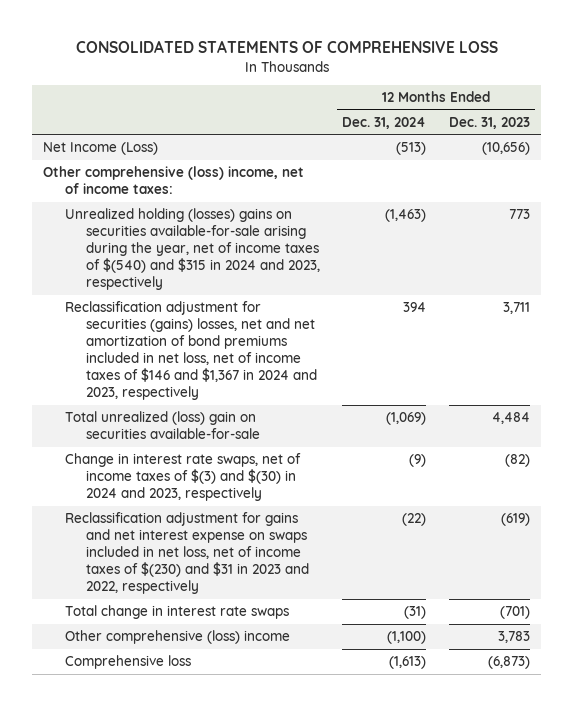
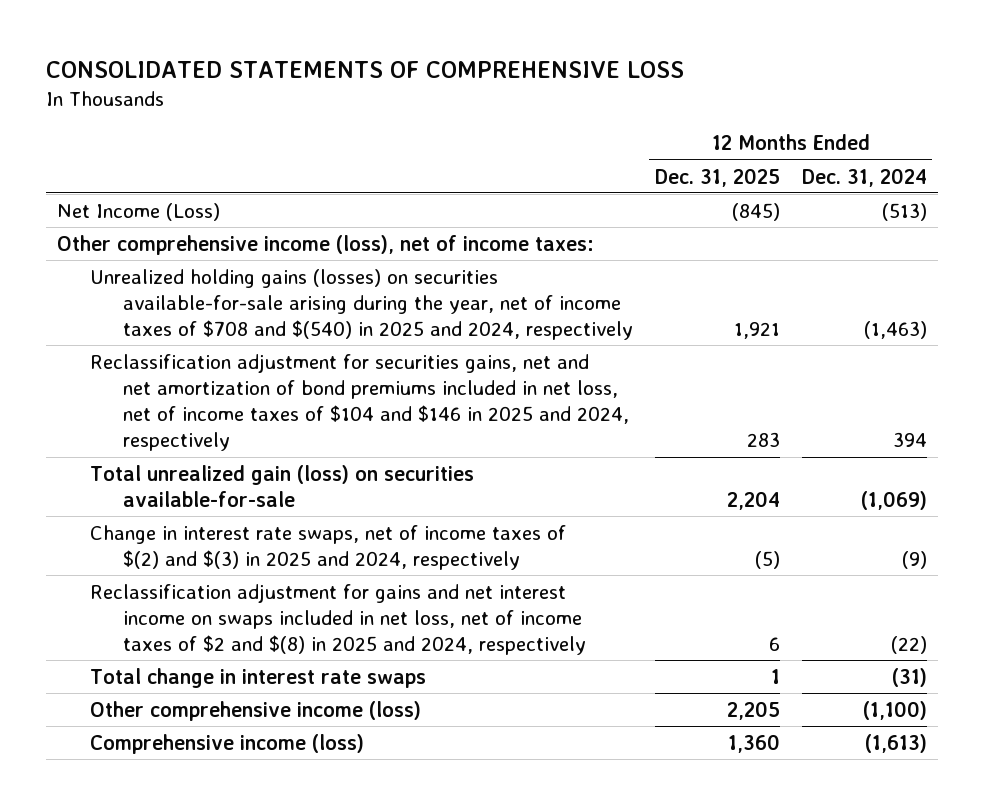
[448,116,530,129] Dec. 31, 2023 -> none
none -> [654,167,780,187] Dec. 31, 2025
[43,166,305,195] Other comprehensive (loss) income, net of income taxes: -> [56,234,594,255] Other comprehensive income (loss), net of income taxes:
[64,208,320,291] Unrealized holding (losses) gains on securities available-for-sale arising during the year, net of income taxes of $(540) and $315 in 2024 and 2023, respectively -> [89,268,633,340] Unrealized holding gains (losses) on securities available-for-sale arising during the year, net of income taxes of $708 and $(540) in 2025 and 2024, respectively
[64,301,317,401] Reclassification adjustment for securities (gains) losses, net and net amortization of bond premiums included in net loss, net of income taxes of $146 and $1,367 in 2024 and 2023, respectively -> [89,353,629,452] Reclassification adjustment for securities gains, net and net amortization of bond premiums included in net loss, net of income taxes of $104 and $146 in 2025 and 2024, respectively
[64,411,260,440] Total unrealized (loss) gain on securities available-for-sale -> [89,464,474,507] Total unrealized gain (loss) on securities available-for-sale
[64,453,301,502] Change in interest rate swaps, net of income taxes of $(3) and $(30) in 2024 and 2023, respectively -> [89,524,566,570] Change in interest rate swaps, net of income taxes of $(2) and $(3) in 2025 and 2024, respectively
[64,512,309,595] Reclassification adjustment for gains and net interest expense on swaps included in net loss, net of income taxes of $(230) and $31 in 2023 and 2022, respectively -> [89,583,586,655] Reclassification adjustment for gains and net interest income on swaps included in net loss, net of income taxes of $2 and $(8) in 2025 and 2024, respectively
[64,630,290,645] Other comprehensive (loss) income -> [89,700,421,721] Other comprehensive income (loss)
[64,655,191,670] Comprehensive loss -> [89,733,364,754] Comprehensive income (loss)

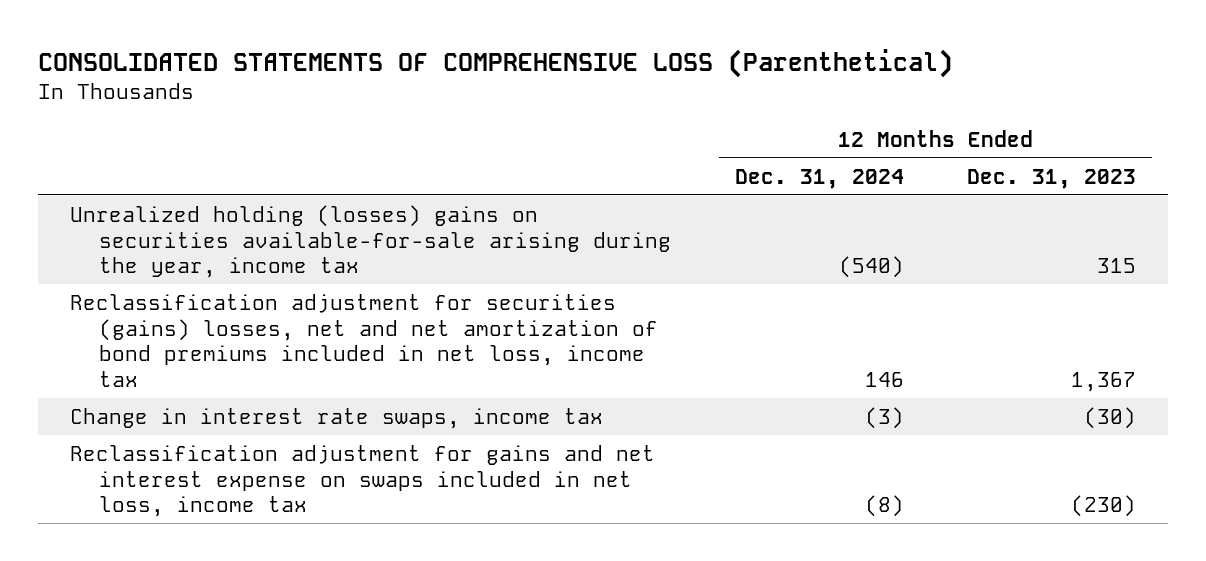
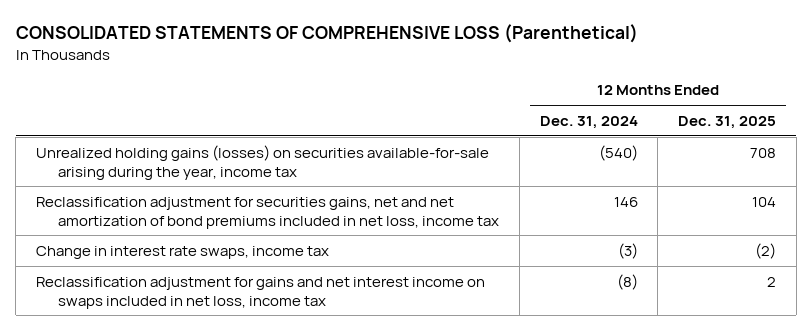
[967,168,1137,189] Dec. 31, 2023 -> none
none -> [678,116,777,130] Dec. 31, 2025
[69,204,672,279] Unrealized holding (losses) gains on securities available-for-sale arising during the year, income tax -> [36,144,490,180] Unrealized holding gains (losses) on securities available-for-sale arising during the year, income tax
[69,293,659,387] Reclassification adjustment for securities (gains) losses, net and net amortization of bond premiums included in net loss, income tax -> [36,196,500,229] Reclassification adjustment for securities gains, net and net amortization of bond premiums included in net loss, income tax
[69,444,655,518] Reclassification adjustment for gains and net interest expense on swaps included in net loss, income tax -> [36,276,486,309] Reclassification adjustment for gains and net interest income on swaps included in net loss, income tax

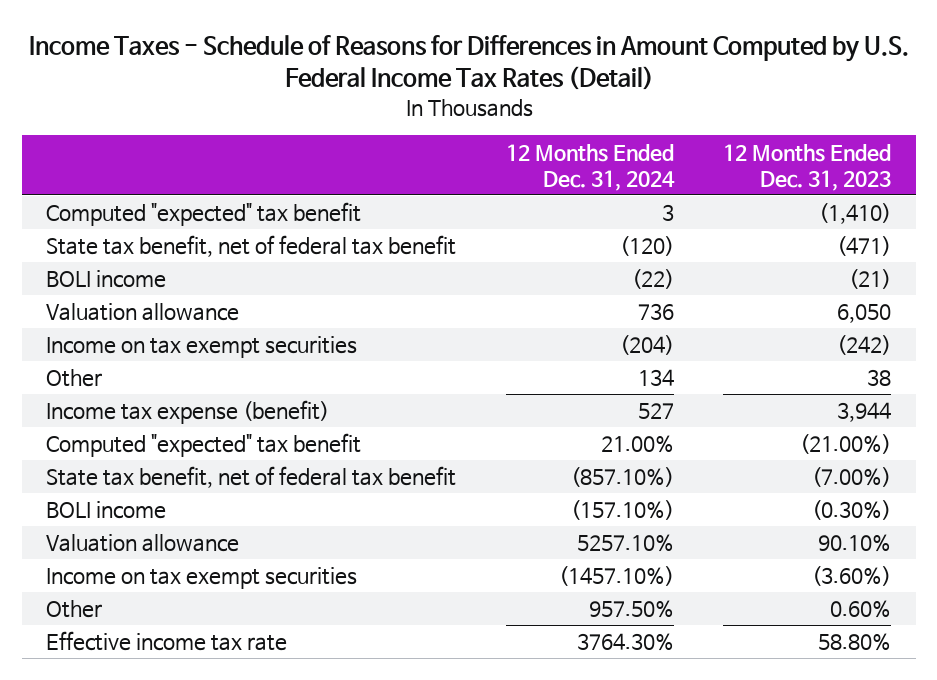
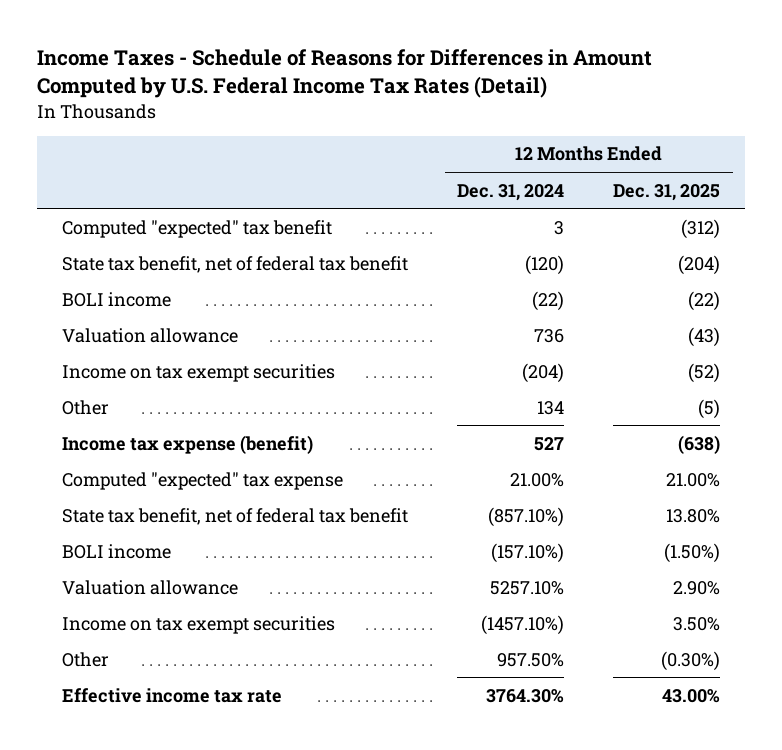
[722,143,891,191] 12 Months Ended Dec. 31, 2023 -> none
none -> [613,183,721,201] Dec. 31, 2025
[46,433,362,458] Computed "expected" tax benefit -> [62,471,344,490] Computed "expected" tax expense

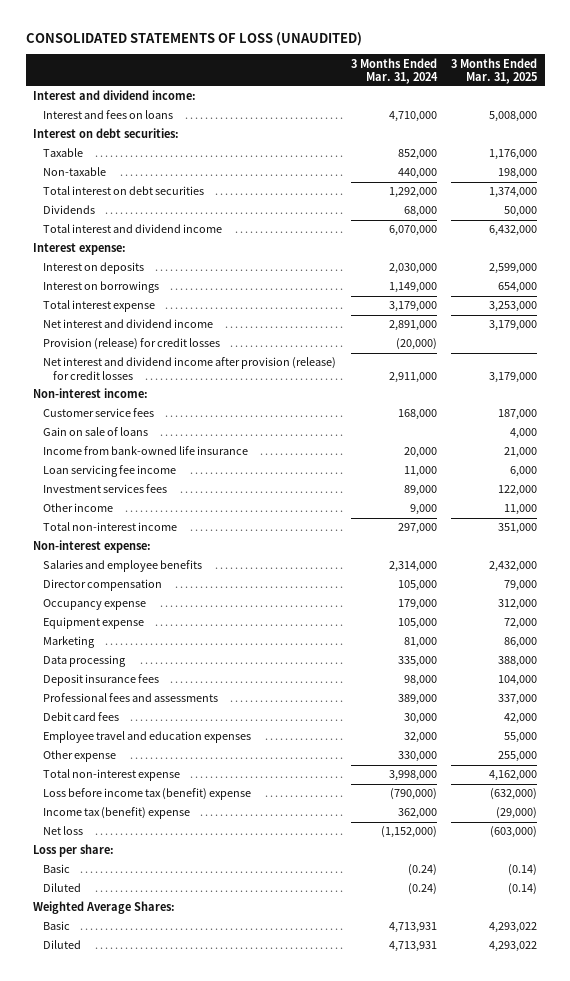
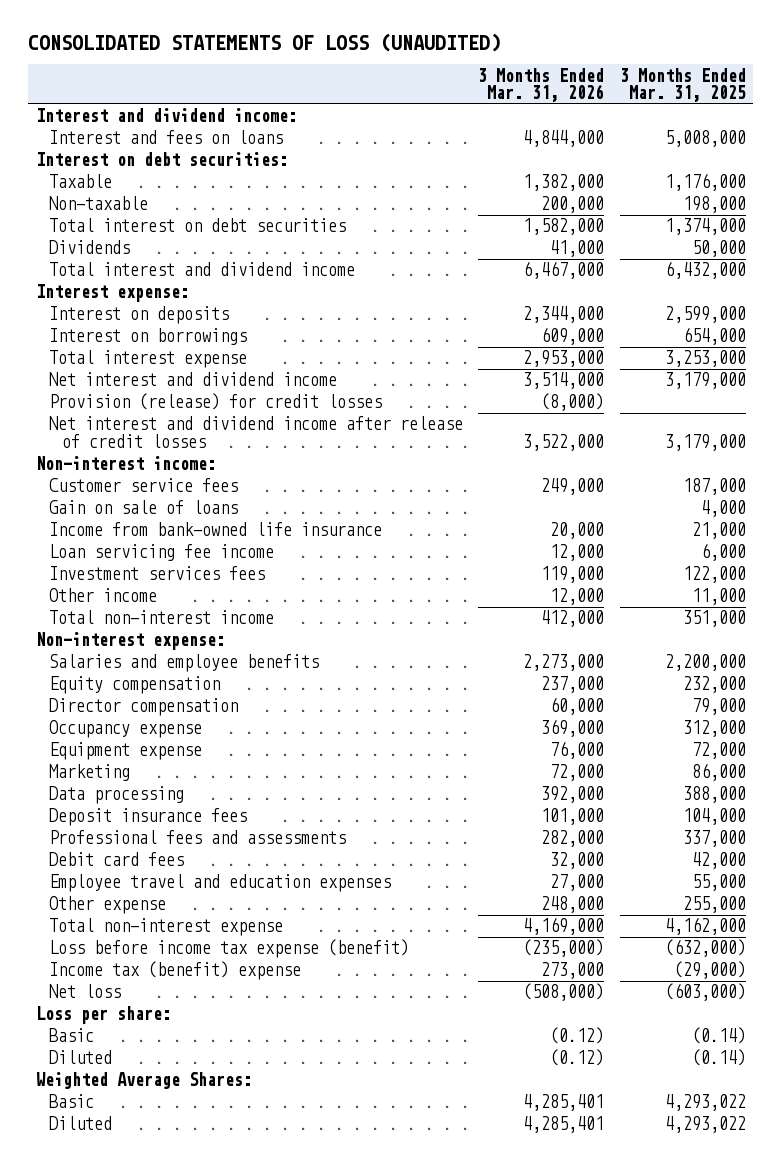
[350,57,438,84] 3 Months Ended Mar. 31, 2024 -> none
none -> [478,67,605,103] 3 Months Ended Mar. 31, 2026
[43,357,337,380] Net interest and dividend income after provision (release) for credit losses -> [48,416,463,449] Net interest and dividend income after release of credit losses
[489,561,538,573] 2,432,000 -> [664,654,746,672] 2,200,000
none -> [48,676,220,695] Equity compensation
[43,788,252,801] Loss before income tax (benefit) expense -> [48,939,409,959] Loss before income tax expense (benefit)

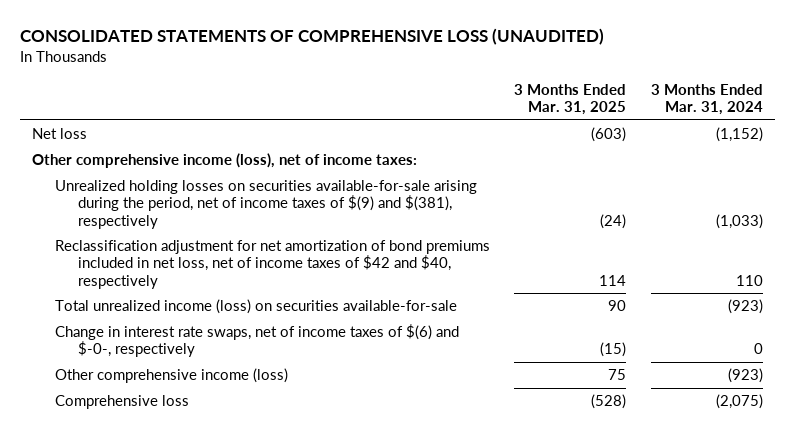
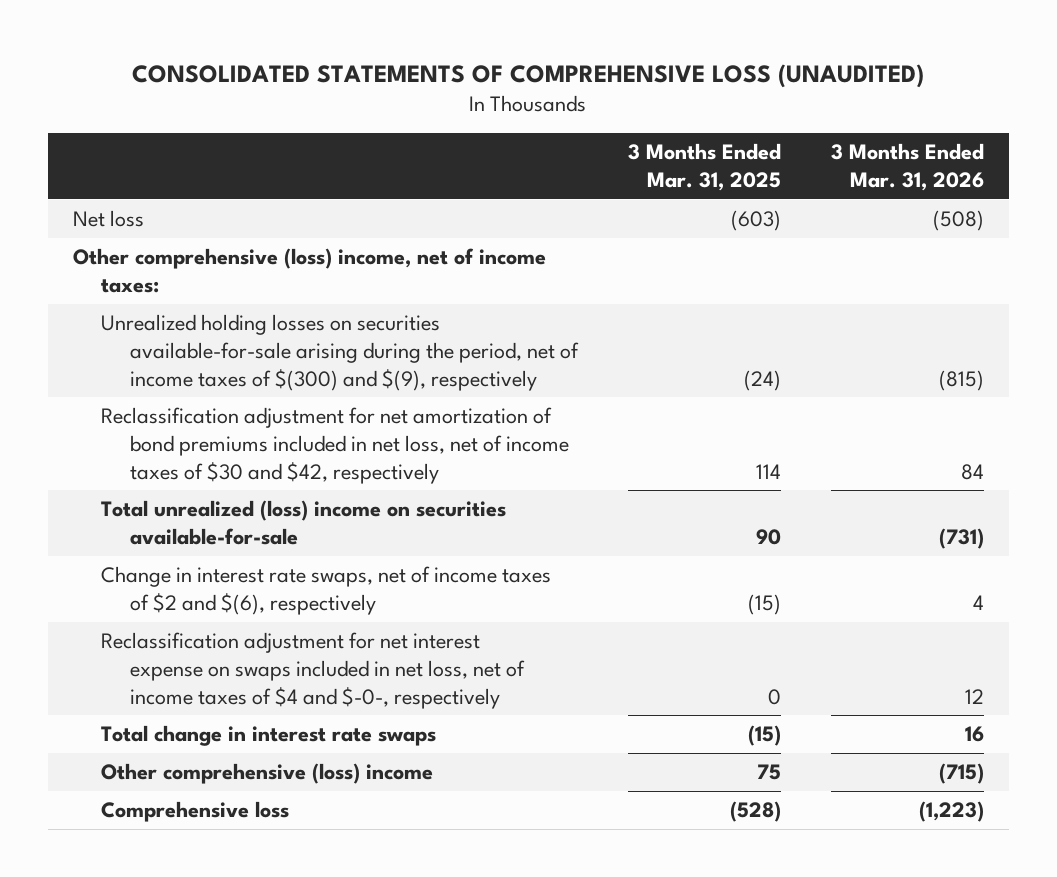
[650,83,763,115] 3 Months Ended Mar. 31, 2024 -> none
none -> [831,143,985,192] 3 Months Ended Mar. 31, 2026
[32,153,418,169] Other comprehensive income (loss), net of income taxes: -> [72,248,546,293] Other comprehensive (loss) income, net of income taxes:
[54,180,477,229] Unrealized holding losses on securities available-for-sale arising during the period, net of income taxes of $(9) and $(381), respectively -> [101,314,580,391] Unrealized holding losses on securities available-for-sale arising during the period, net of income taxes of $(300) and $(9), respectively
[54,240,490,289] Reclassification adjustment for net amortization of bond premiums included in net loss, net of income taxes of $42 and $40, respectively -> [101,407,570,484] Reclassification adjustment for net amortization of bond premiums included in net loss, net of income taxes of $30 and $42, respectively
[54,299,457,315] Total unrealized income (loss) on securities available-for-sale -> [101,500,507,545] Total unrealized (loss) income on securities available-for-sale
[54,324,459,358] Change in interest rate swaps, net of income taxes of $(6) and $-0-, respectively -> [101,566,552,615] Change in interest rate swaps, net of income taxes of $2 and $(6), respectively
none -> [101,632,526,709] Reclassification adjustment for net interest expense on swaps included in net loss, net of income taxes of $4 and $-0-, respectively
none -> [101,725,437,747] Total change in interest rate swaps
[54,368,288,384] Other comprehensive income (loss) -> [101,763,434,785] Other comprehensive (loss) income

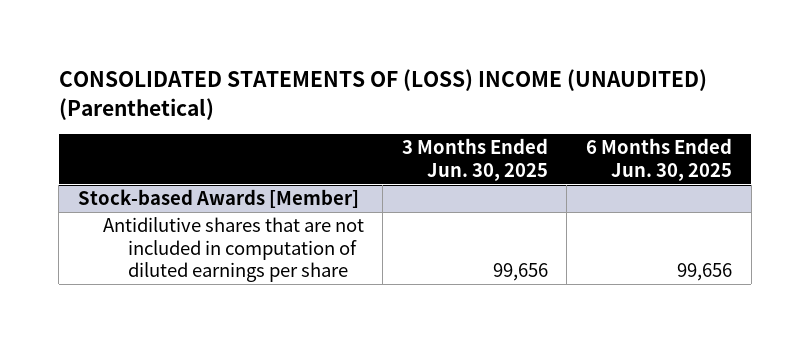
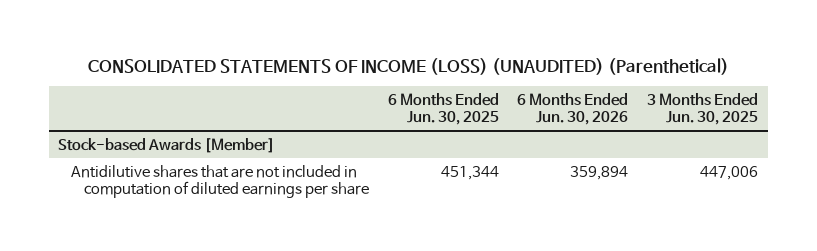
[58,69,707,120] CONSOLIDATED STATEMENTS OF (LOSS) INCOME (UNAUDITED) (Parenthetical) -> [88,57,730,75] CONSOLIDATED STATEMENTS OF INCOME (LOSS) (UNAUDITED) (Parenthetical)
none -> [517,92,629,126] 6 Months Ended Jun. 30, 2026
[492,263,548,282] 99,656 -> [700,165,759,180] 447,006
[677,263,733,282] 99,656 -> [440,165,499,180] 451,344

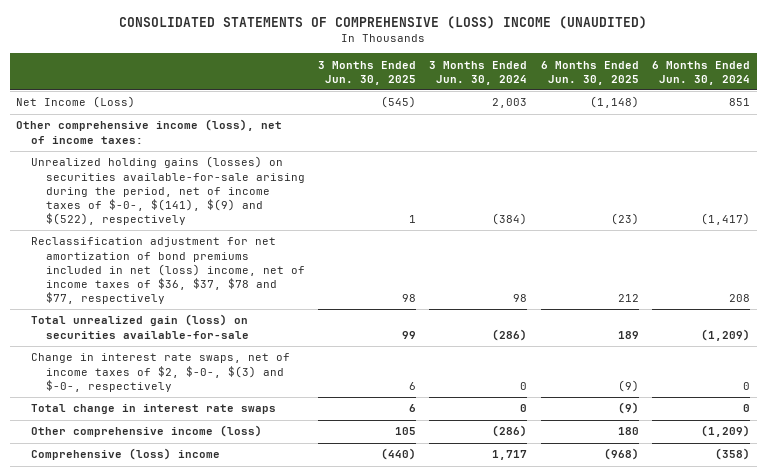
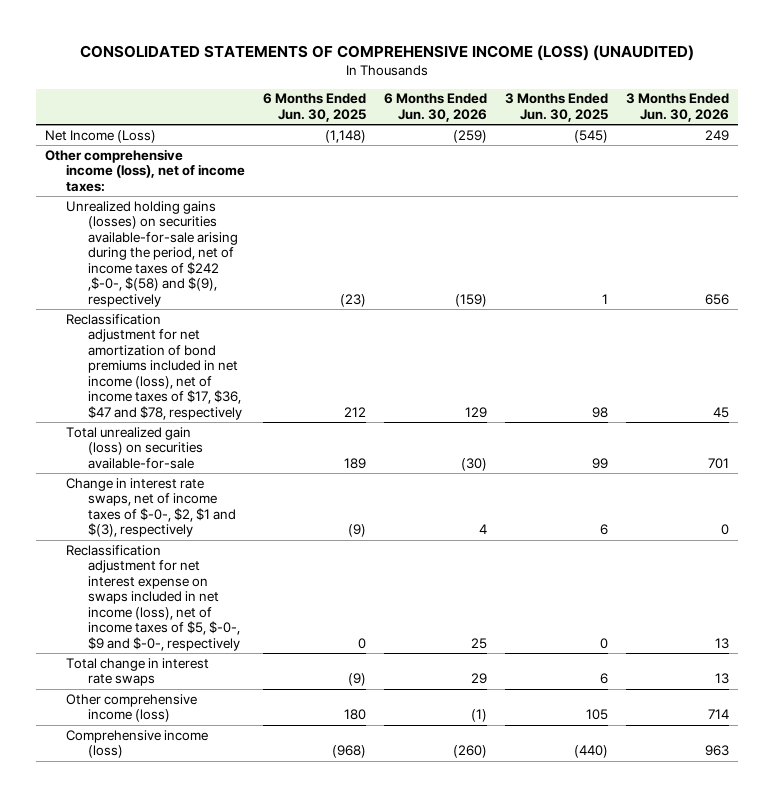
[119,15,648,29] CONSOLIDATED STATEMENTS OF COMPREHENSIVE (LOSS) INCOME (UNAUDITED) -> [80,44,695,61] CONSOLIDATED STATEMENTS OF COMPREHENSIVE INCOME (LOSS) (UNAUDITED)
[429,60,528,85] 3 Months Ended Jun. 30, 2024 -> none
[652,60,751,85] 6 Months Ended Jun. 30, 2024 -> none
none -> [384,93,488,122] 6 Months Ended Jun. 30, 2026
none -> [626,93,730,122] 3 Months Ended Jun. 30, 2026
[30,156,305,225] Unrealized holding gains (losses) on securities available-for-sale arising during the period, net of income taxes of $-0-, $(141), $(9) and $(522), respectively -> [66,200,238,307] Unrealized holding gains (losses) on securities available-for-sale arising during the period, net of income taxes of $242 ,$-0-, $(58) and $(9), respectively
[30,237,305,304] Reclassification adjustment for net amortization of bond premiums included in net (loss) income, net of income taxes of $36, $37, $78 and $77, respectively -> [66,313,242,420] Reclassification adjustment for net amortization of bond premiums included in net income (loss), net of income taxes of $17, $36, $47 and $78, respectively
[30,353,290,392] Change in interest rate swaps, net of income taxes of $2, $-0-, $(3) and $-0-, respectively -> [66,477,236,538] Change in interest rate swaps, net of income taxes of $-0-, $2, $1 and $(3), respectively
none -> [66,544,240,651] Reclassification adjustment for net interest expense on swaps included in net income (loss), net of income taxes of $5, $-0-, $9 and $-0-, respectively
[30,448,220,461] Comprehensive (loss) income -> [66,729,209,759] Comprehensive income (loss)

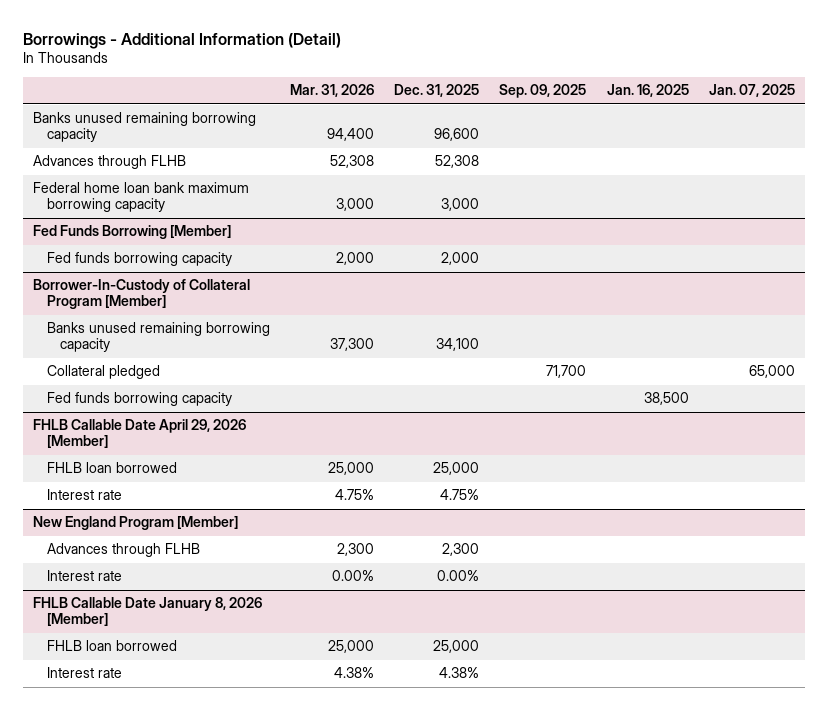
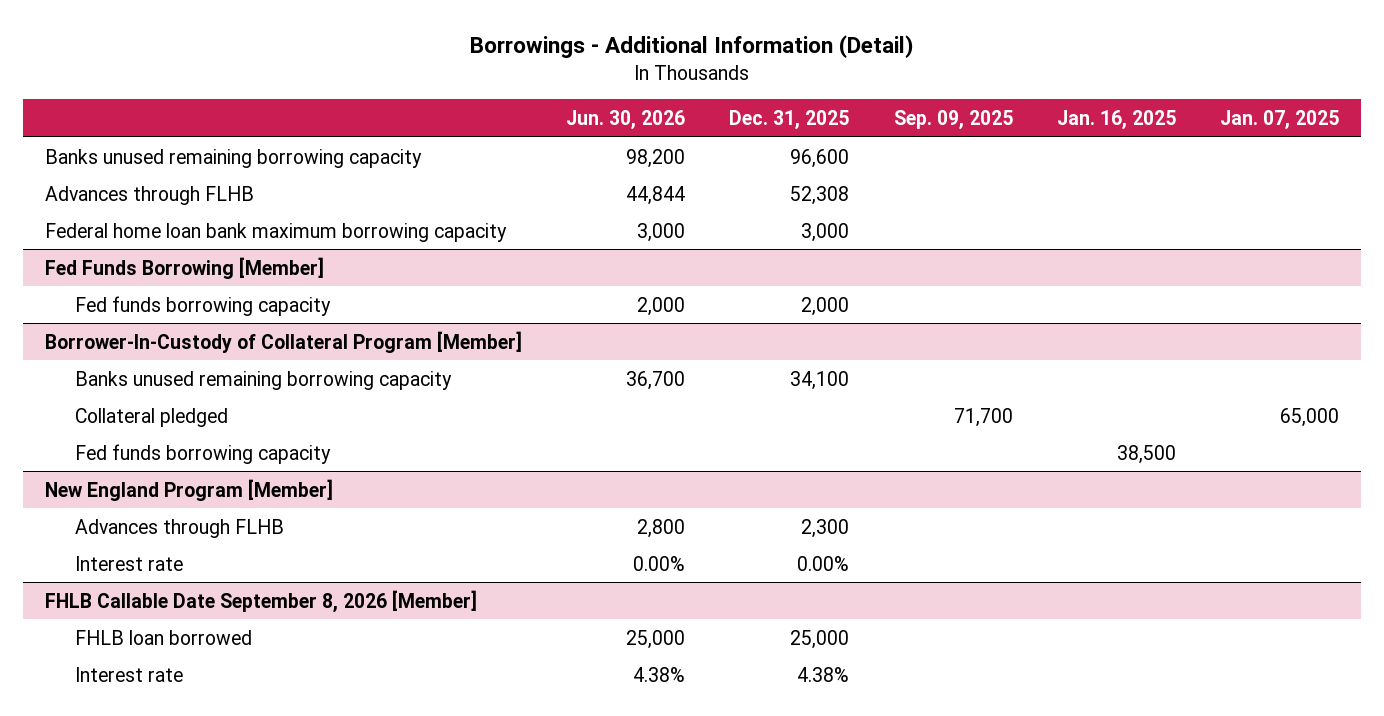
[289,84,374,98] Mar. 31, 2026 -> none
none -> [566,110,686,131] Jun. 30, 2026
[33,419,247,449] FHLB Callable Date April 29, 2026 [Member] -> none
[46,462,177,474] FHLB loan borrowed -> none
[46,489,122,501] Interest rate -> none
[33,597,263,627] FHLB Callable Date January 8, 2026 [Member] -> [44,589,477,613] FHLB Callable Date September 8, 2026 [Member]

